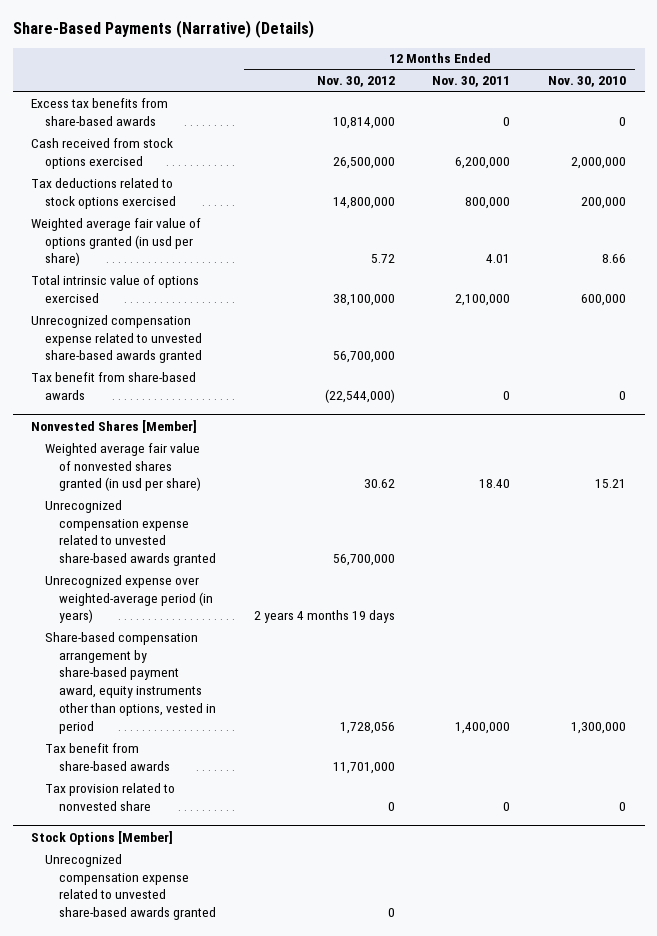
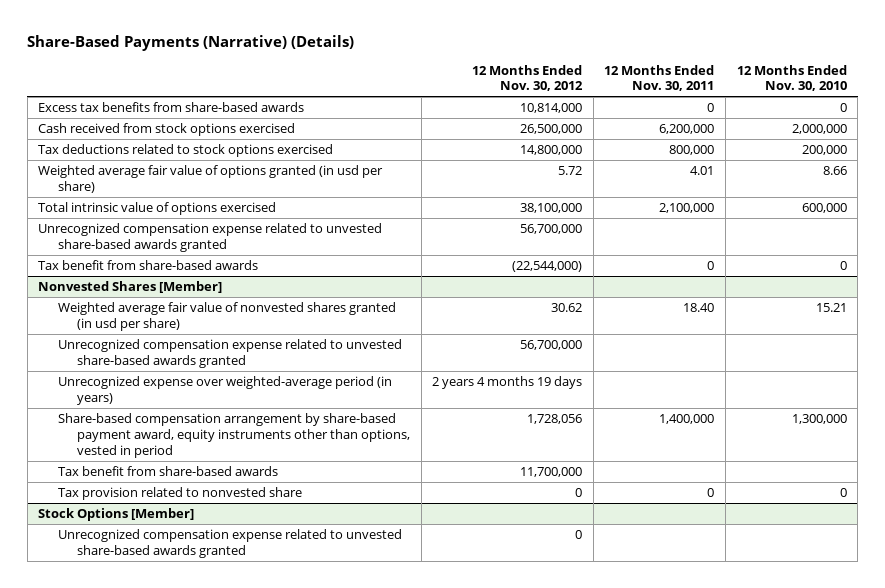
[332,761,395,774] 11,701,000 -> [520,467,583,478] 11,700,000

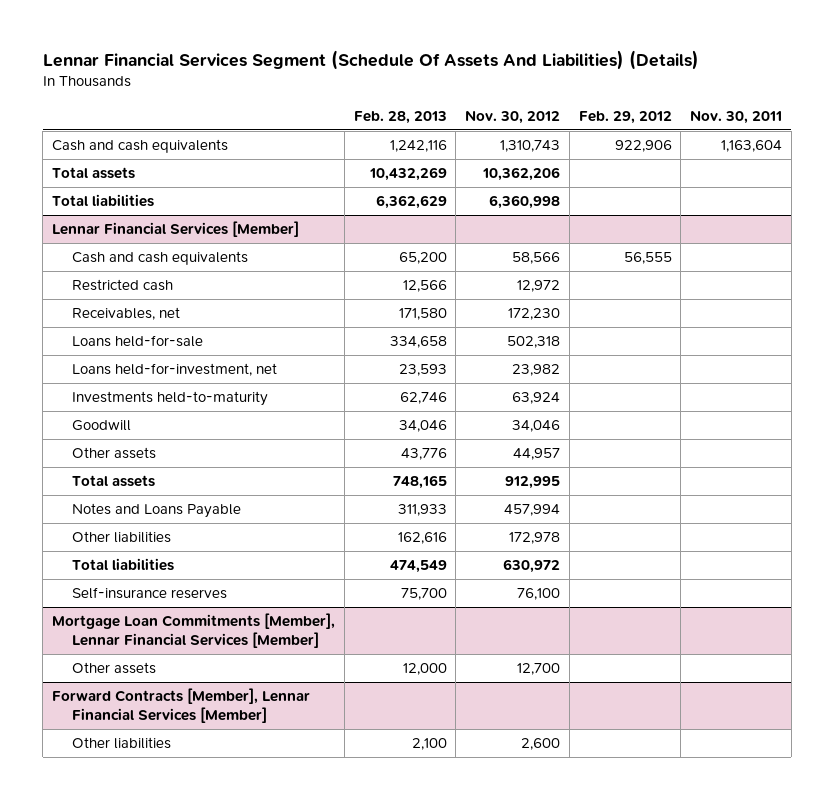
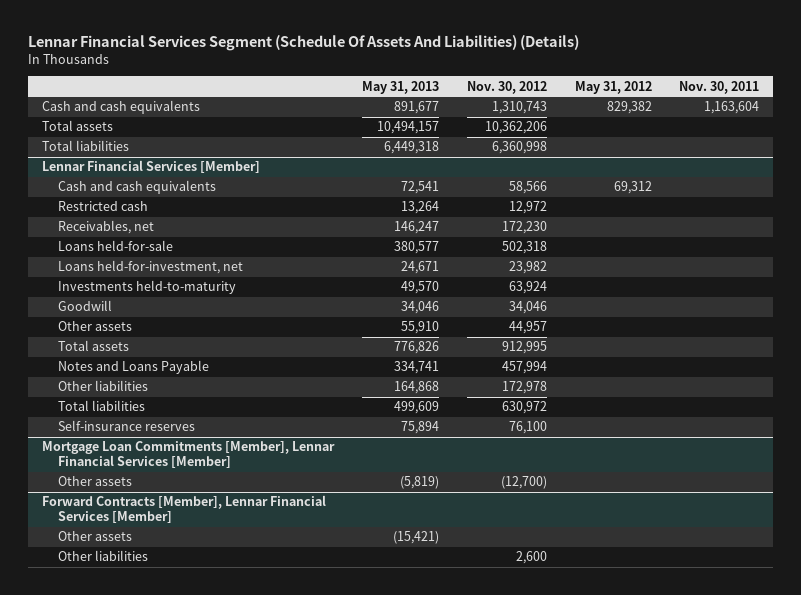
[353,110,447,124] Feb. 28, 2013 -> none
[578,110,672,124] Feb. 29, 2012 -> none
none -> [361,80,439,94] May 31, 2013
none -> [574,80,652,94] May 31, 2012
[517,663,561,676] 12,700 -> [500,476,547,490] (12,700)
none -> [57,531,132,542] Other assets

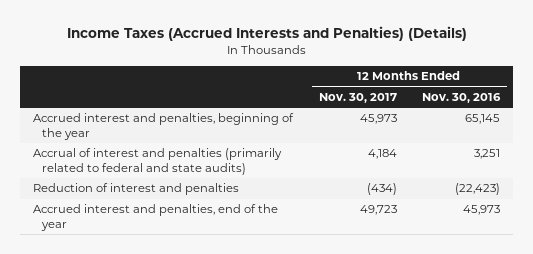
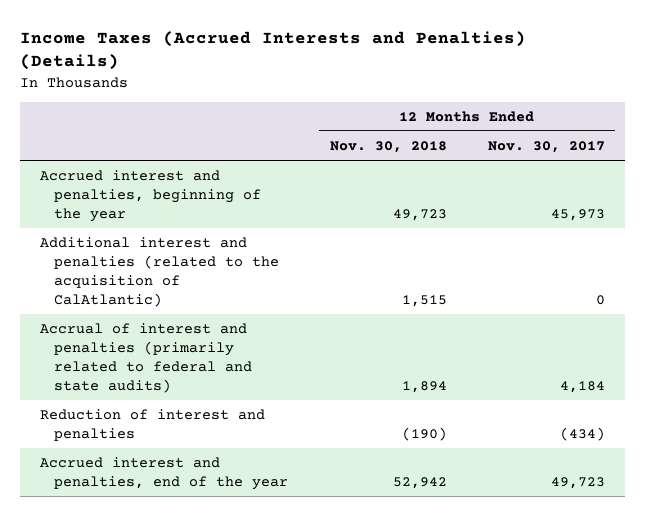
[422,92,502,103] Nov. 30, 2016 -> none
none -> [329,140,447,153] Nov. 30, 2018
none -> [40,236,280,308] Additional interest and penalties (related to the acquisition of CalAtlantic)

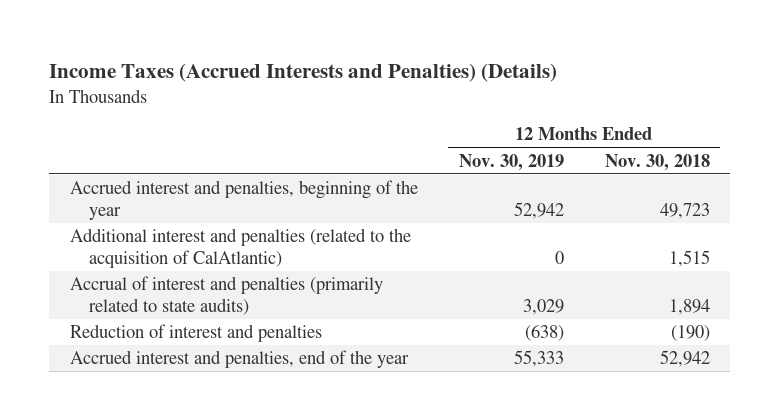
[487,140,605,153] Nov. 30, 2017 -> none
none -> [458,153,564,171] Nov. 30, 2019
[40,322,253,394] Accrual of interest and penalties (primarily related to federal and state audits) -> [69,276,383,315] Accrual of interest and penalties (primarily related to state audits)

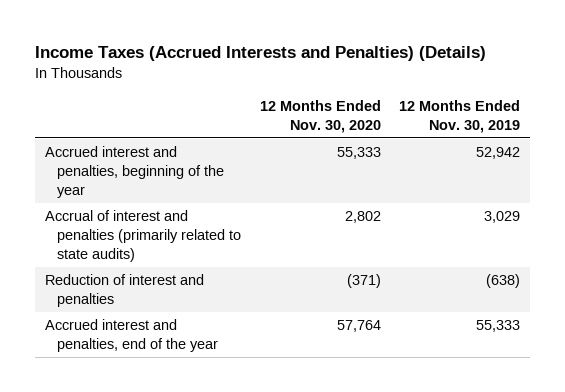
[604,153,710,171] Nov. 30, 2018 -> none
none -> [259,100,381,133] 12 Months Ended Nov. 30, 2020
[69,228,411,268] Additional interest and penalties (related to the acquisition of CalAtlantic) -> none

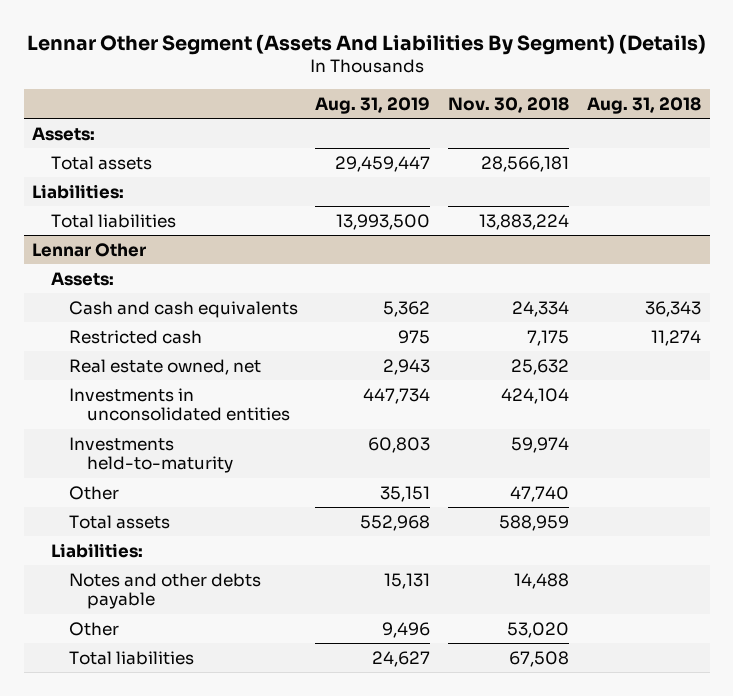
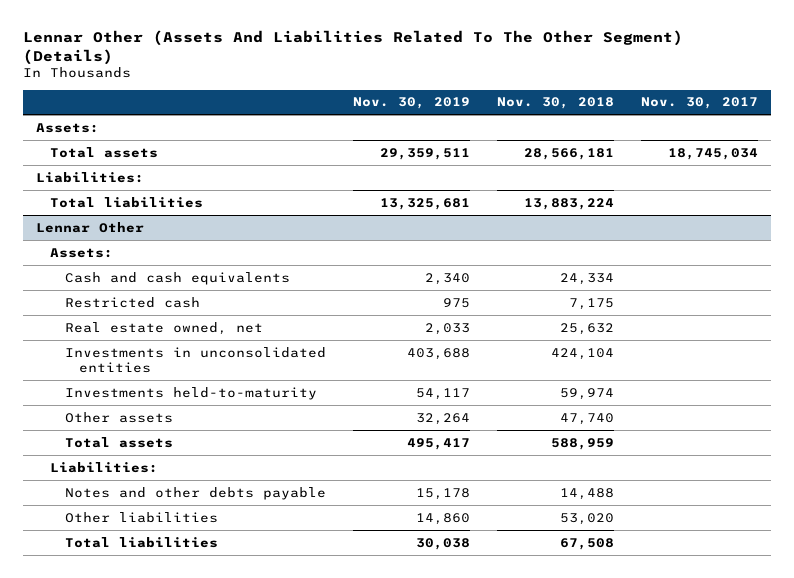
[26,33,706,55] Lennar Other Segment (Assets And Liabilities By Segment) (Details) -> [22,29,683,65] Lennar Other (Assets And Liabilities Related To The Other Segment) (Details)
[315,96,431,114] Aug. 31, 2019 -> none
[586,96,701,114] Aug. 31, 2018 -> none
none -> [352,97,470,110] Nov. 30, 2019
none -> [640,97,758,110] Nov. 30, 2017
[68,485,119,500] Other -> [64,411,173,423] Other assets
[68,621,119,636] Other -> [64,511,218,523] Other liabilities

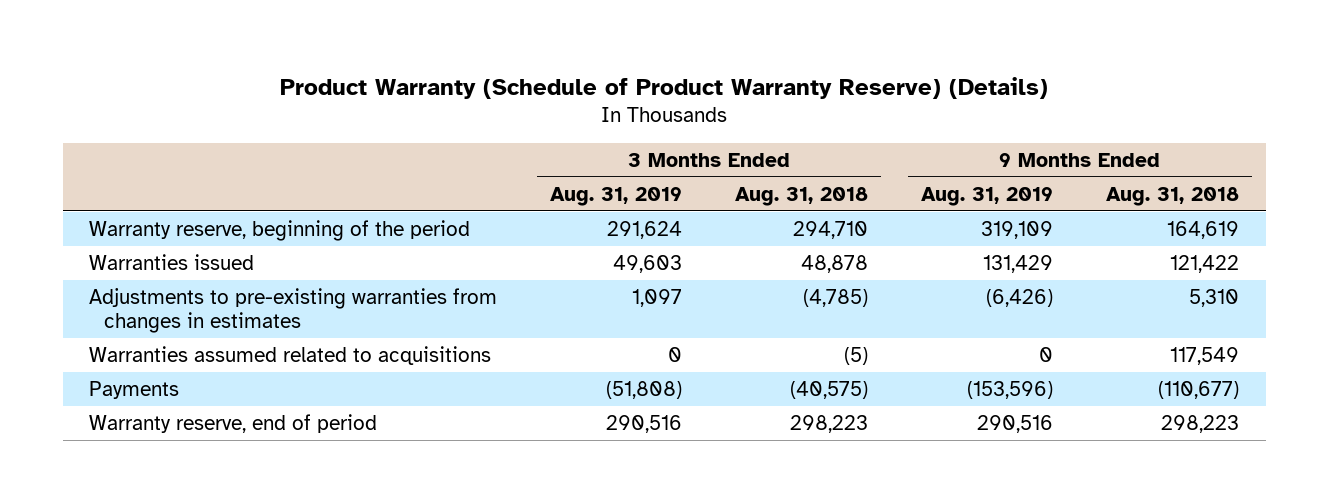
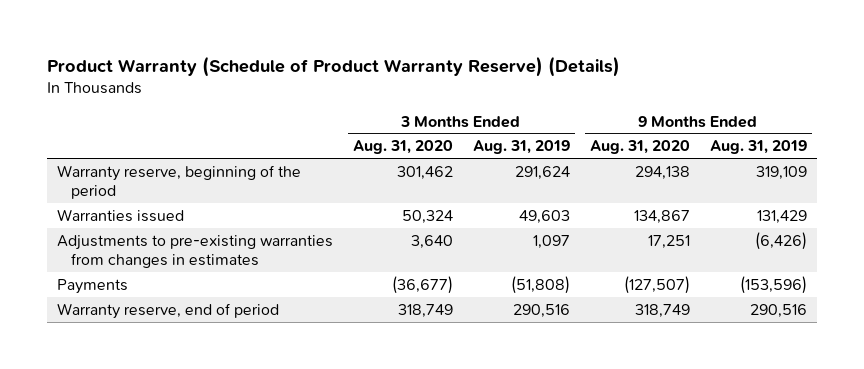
[735,186,869,206] Aug. 31, 2018 -> none
[1106,186,1240,206] Aug. 31, 2018 -> none
none -> [352,140,453,155] Aug. 31, 2020
none -> [589,140,690,155] Aug. 31, 2020
[89,345,492,365] Warranties assumed related to acquisitions -> none

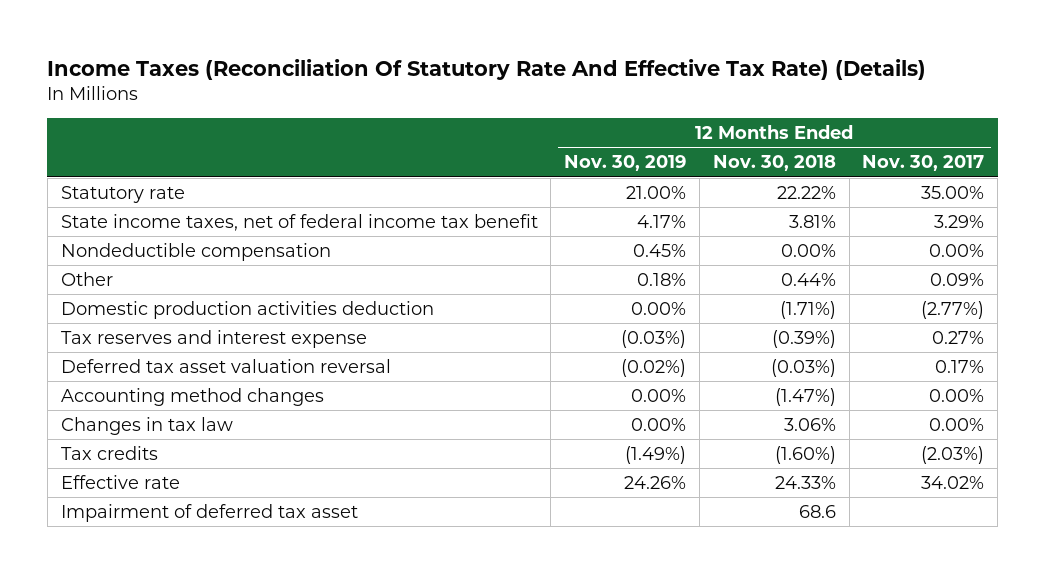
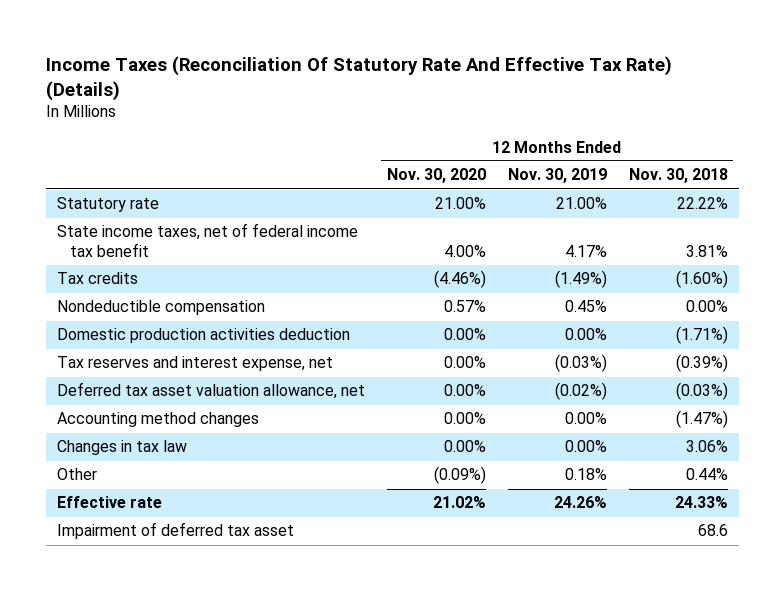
[862,155,985,172] Nov. 30, 2017 -> none
none -> [386,168,486,184] Nov. 30, 2020
[60,445,158,460] Tax credits -> [56,272,138,285] Tax credits
[60,329,367,348] Tax reserves and interest expense -> [56,356,333,372] Tax reserves and interest expense, net
[60,358,391,373] Deferred tax asset valuation reversal -> [56,382,365,400] Deferred tax asset valuation allowance, net
[60,271,113,286] Other -> [56,468,97,481] Other

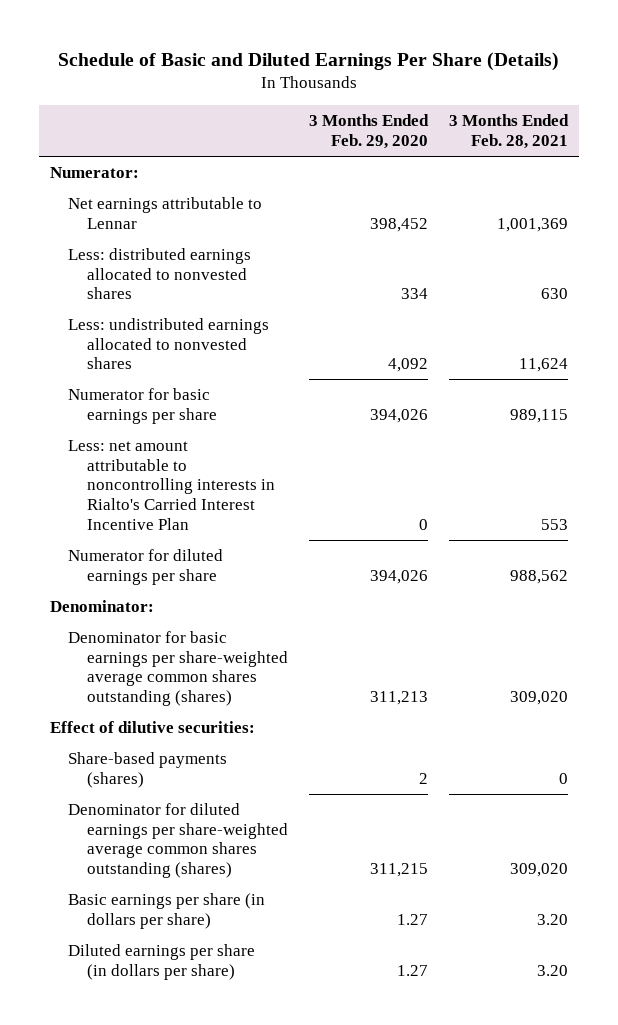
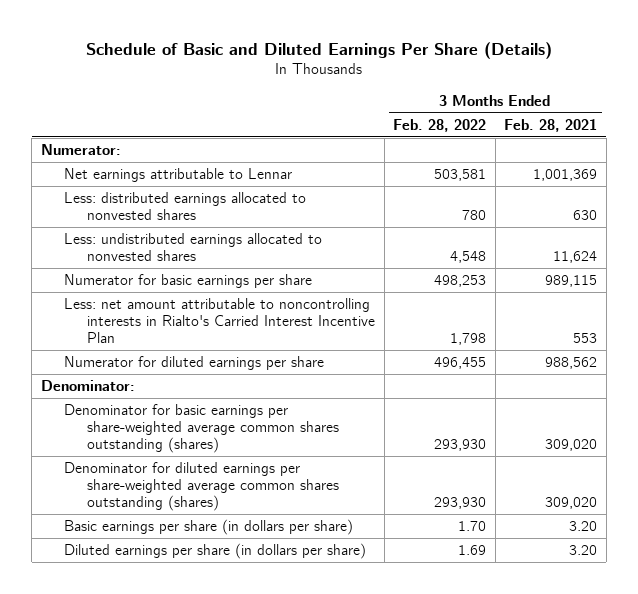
[308,114,429,150] 3 Months Ended Feb. 29, 2020 -> none
none -> [393,118,487,132] Feb. 28, 2022
[49,720,255,733] Effect of dilutive securities: -> none
[68,751,228,788] Share-based payments (shares) -> none

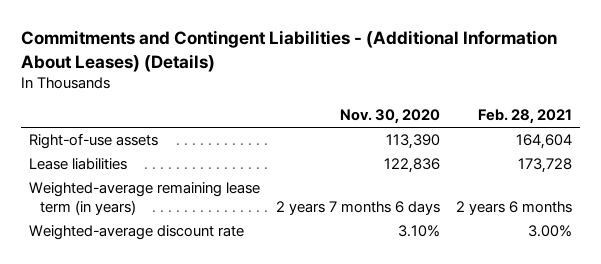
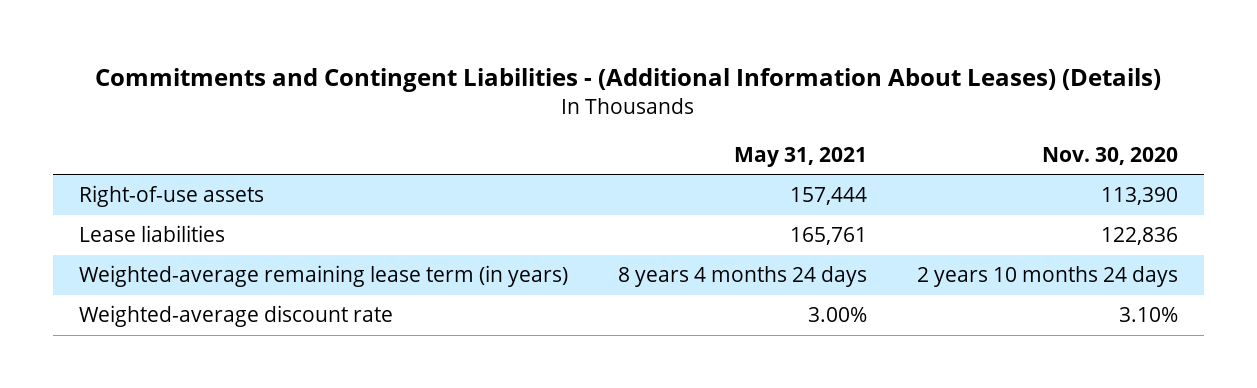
[478,109,573,125] Feb. 28, 2021 -> none
none -> [733,146,867,167] May 31, 2021
[276,201,441,216] 2 years 7 months 6 days -> [917,266,1179,288] 2 years 10 months 24 days

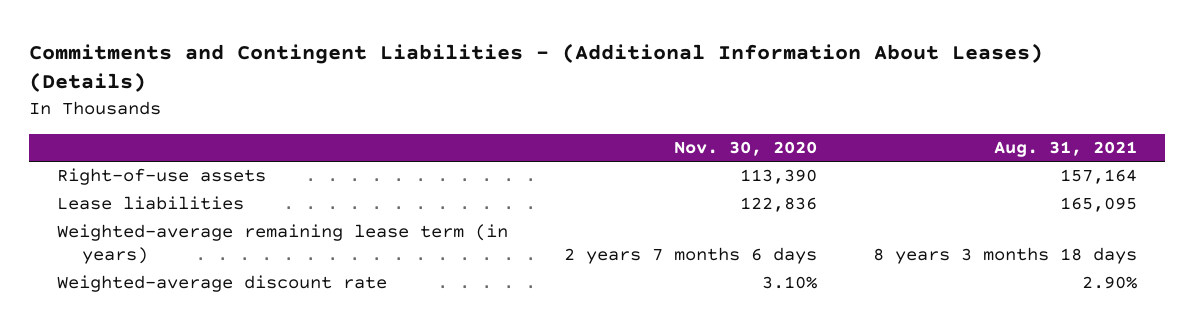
[733,146,867,167] May 31, 2021 -> none
none -> [993,141,1137,158] Aug. 31, 2021
[917,266,1179,288] 2 years 10 months 24 days -> [563,247,817,265] 2 years 7 months 6 days

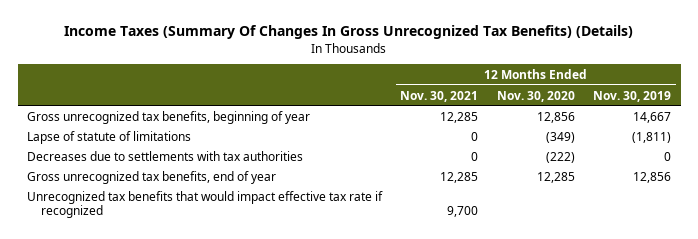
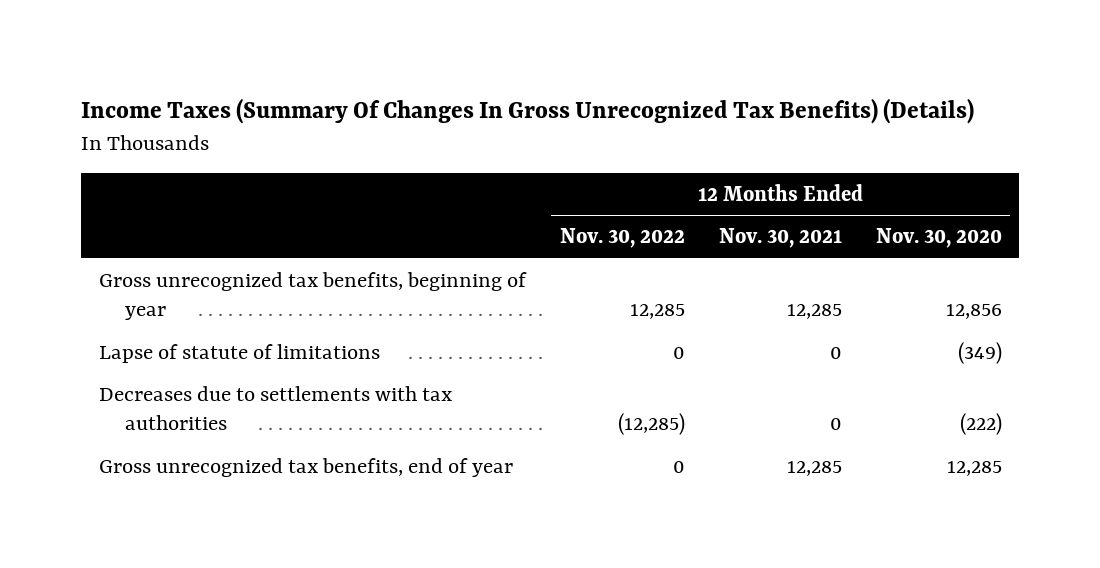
[593,90,672,102] Nov. 30, 2019 -> none
none -> [559,228,685,249] Nov. 30, 2022
[27,190,384,219] Unrecognized tax benefits that would impact effective tax rate if recognized -> none

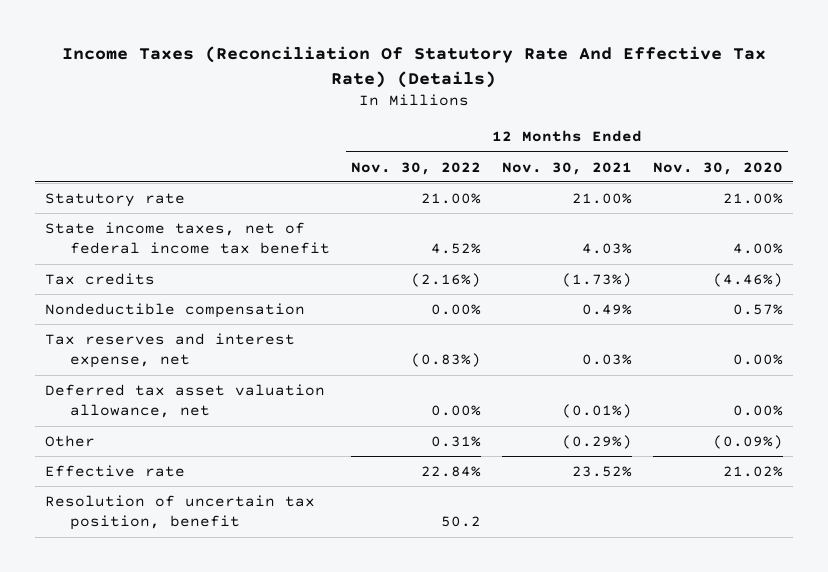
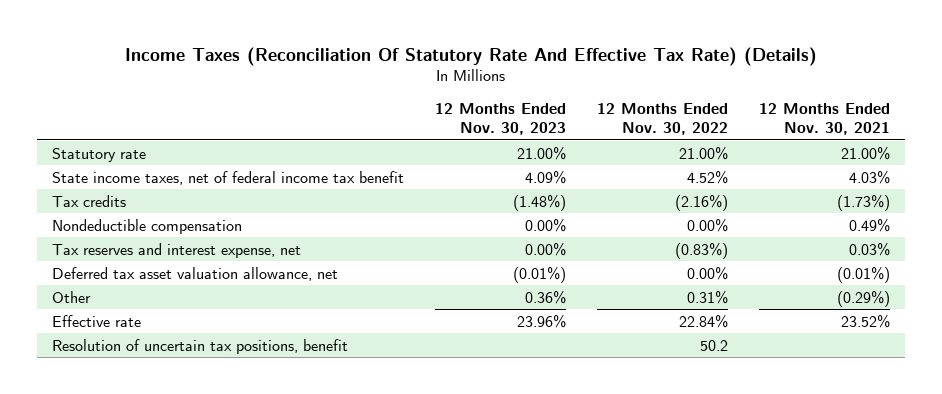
[653,161,784,175] Nov. 30, 2020 -> none
none -> [434,103,566,136] 12 Months Ended Nov. 30, 2023
[45,494,316,531] Resolution of uncertain tax position, benefit -> [52,338,349,354] Resolution of uncertain tax positions, benefit

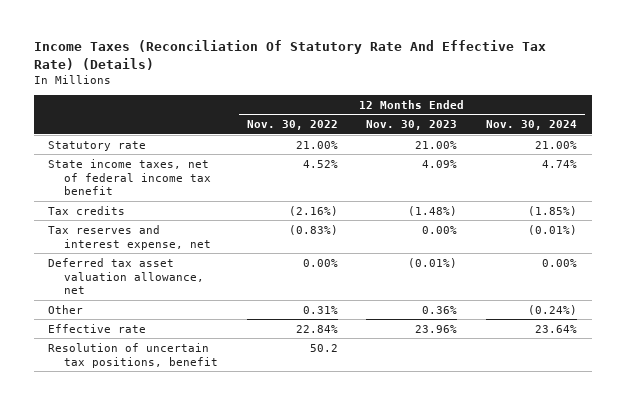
[758,103,890,136] 12 Months Ended Nov. 30, 2021 -> none
none -> [486,120,578,131] Nov. 30, 2024
[52,218,243,234] Nondeductible compensation -> none

